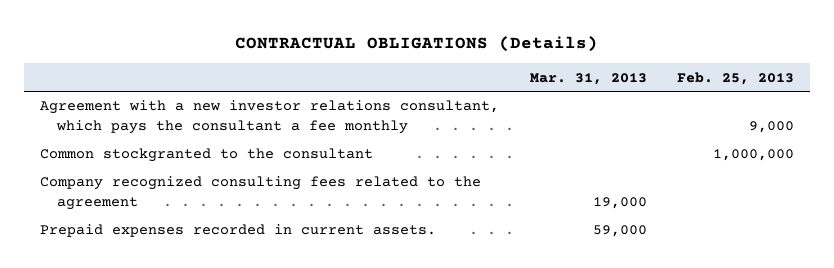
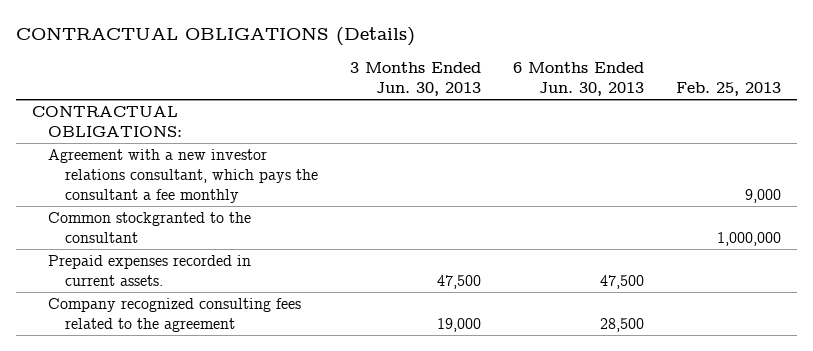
[529,72,647,85] Mar. 31, 2013 -> none
none -> [349,62,481,96] 3 Months Ended Jun. 30, 2013
none -> [512,62,644,96] 6 Months Ended Jun. 30, 2013
none -> [31,106,183,137] CONTRACTUAL OBLIGATIONS:
[39,176,481,211] Company recognized consulting fees related to the agreement -> [48,298,302,332] Company recognized consulting fees related to the agreement

